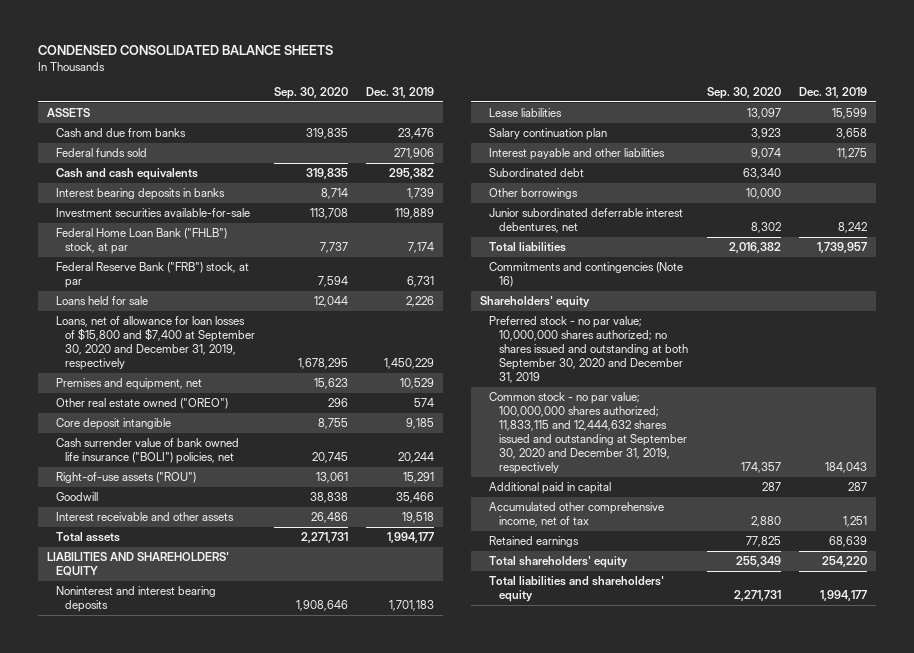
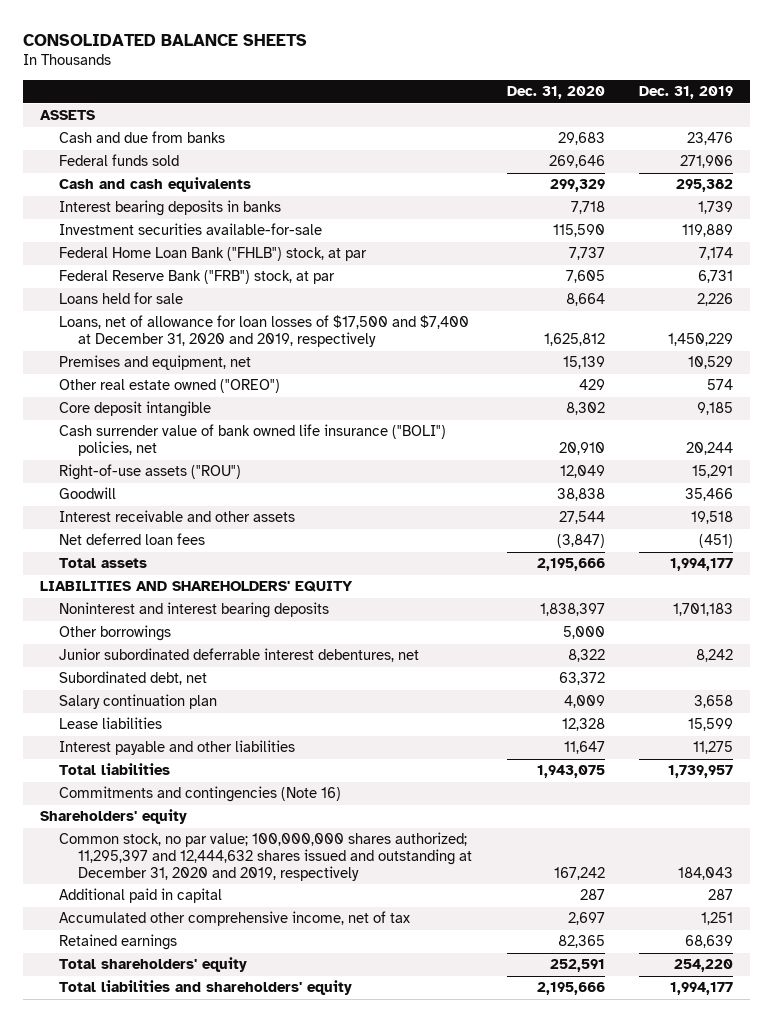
[37,45,333,56] CONDENSED CONSOLIDATED BALANCE SHEETS -> [23,33,308,46] CONSOLIDATED BALANCE SHEETS
[273,86,348,99] Sep. 30, 2020 -> none
none -> [506,86,605,100] Dec. 31, 2020
[56,315,256,371] Loans, net of allowance for loan losses of $15,800 and $7,400 at September 30, 2020 and December 31, 2019, respectively -> [59,315,470,348] Loans, net of allowance for loan losses of $17,500 and $7,400 at December 31, 2020 and 2019, respectively
none -> [59,533,206,546] Net deferred loan fees
[489,167,585,177] Subordinated debt -> none
none -> [59,671,208,686] Subordinated debt, net
[489,127,608,140] Salary continuation plan -> [59,694,218,710] Salary continuation plan
[489,107,563,117] Lease liabilities -> [59,717,163,730] Lease liabilities
[489,147,666,160] Interest payable and other liabilities -> [59,740,296,756] Interest payable and other liabilities
[489,315,688,384] Preferred stock - no par value; 10,000,000 shares authorized; no shares issued and outstanding at both September 30, 2020 and December 31, 2019 -> none
[489,391,687,475] Common stock - no par value; 100,000,000 shares authorized; 11,833,115 and 12,444,632 shares issued and outstanding at September 30, 2020 and December 31, 2019, respectively -> [59,832,473,881] Common stock, no par value; 100,000,000 shares authorized; 11,295,397 and 12,444,632 shares issued and outstanding at December 31, 2020 and 2019, respectively

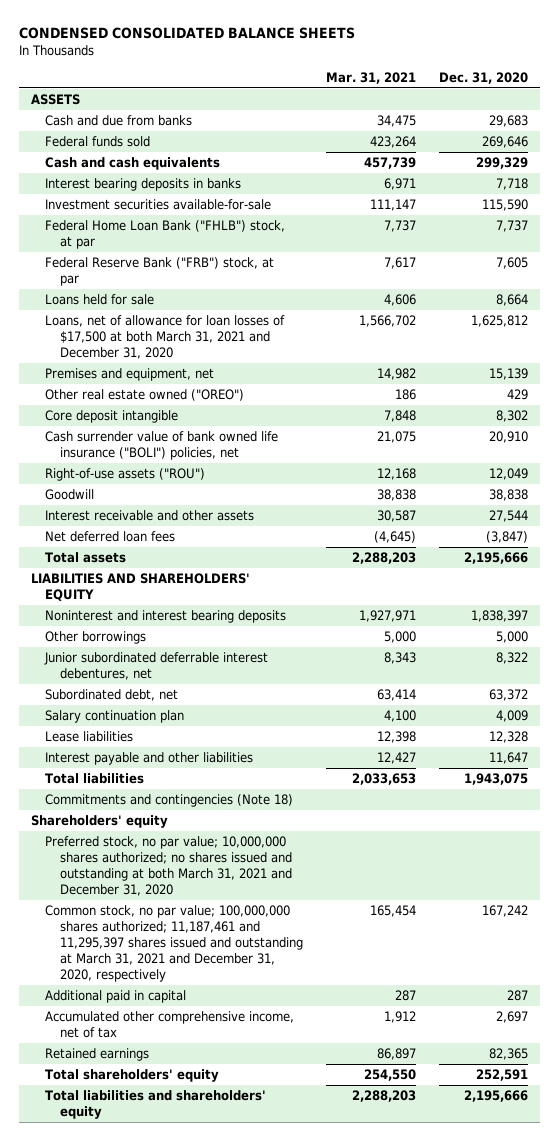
[23,33,308,46] CONSOLIDATED BALANCE SHEETS -> [18,26,355,39] CONDENSED CONSOLIDATED BALANCE SHEETS
[638,86,733,100] Dec. 31, 2019 -> none
none -> [325,71,416,84] Mar. 31, 2021
[59,315,470,348] Loans, net of allowance for loan losses of $17,500 and $7,400 at December 31, 2020 and 2019, respectively -> [45,314,286,359] Loans, net of allowance for loan losses of $17,500 at both March 31, 2021 and December 31, 2020
[59,786,342,803] Commitments and contingencies (Note 16) -> [45,793,294,807] Commitments and contingencies (Note 18)
none -> [45,835,292,896] Preferred stock, no par value; 10,000,000 shares authorized; no shares issued and outstanding at both March 31, 2021 and December 31, 2020
[59,832,473,881] Common stock, no par value; 100,000,000 shares authorized; 11,295,397 and 12,444,632 shares issued and outstanding at December 31, 2020 and 2019, respectively -> [45,904,303,982] Common stock, no par value; 100,000,000 shares authorized; 11,187,461 and 11,295,397 shares issued and outstanding at March 31, 2021 and December 31, 2020, respectively

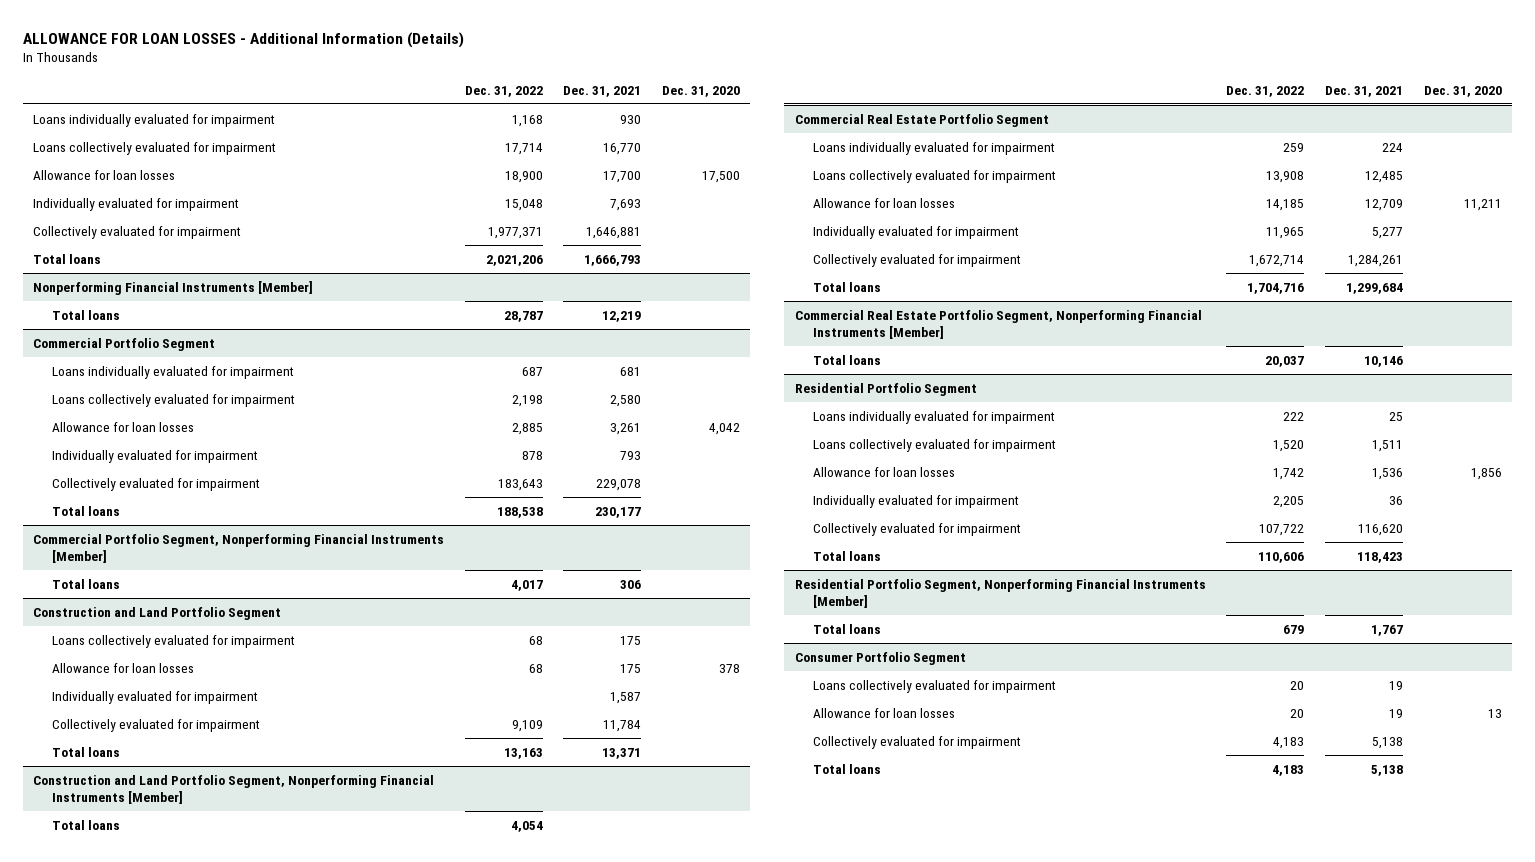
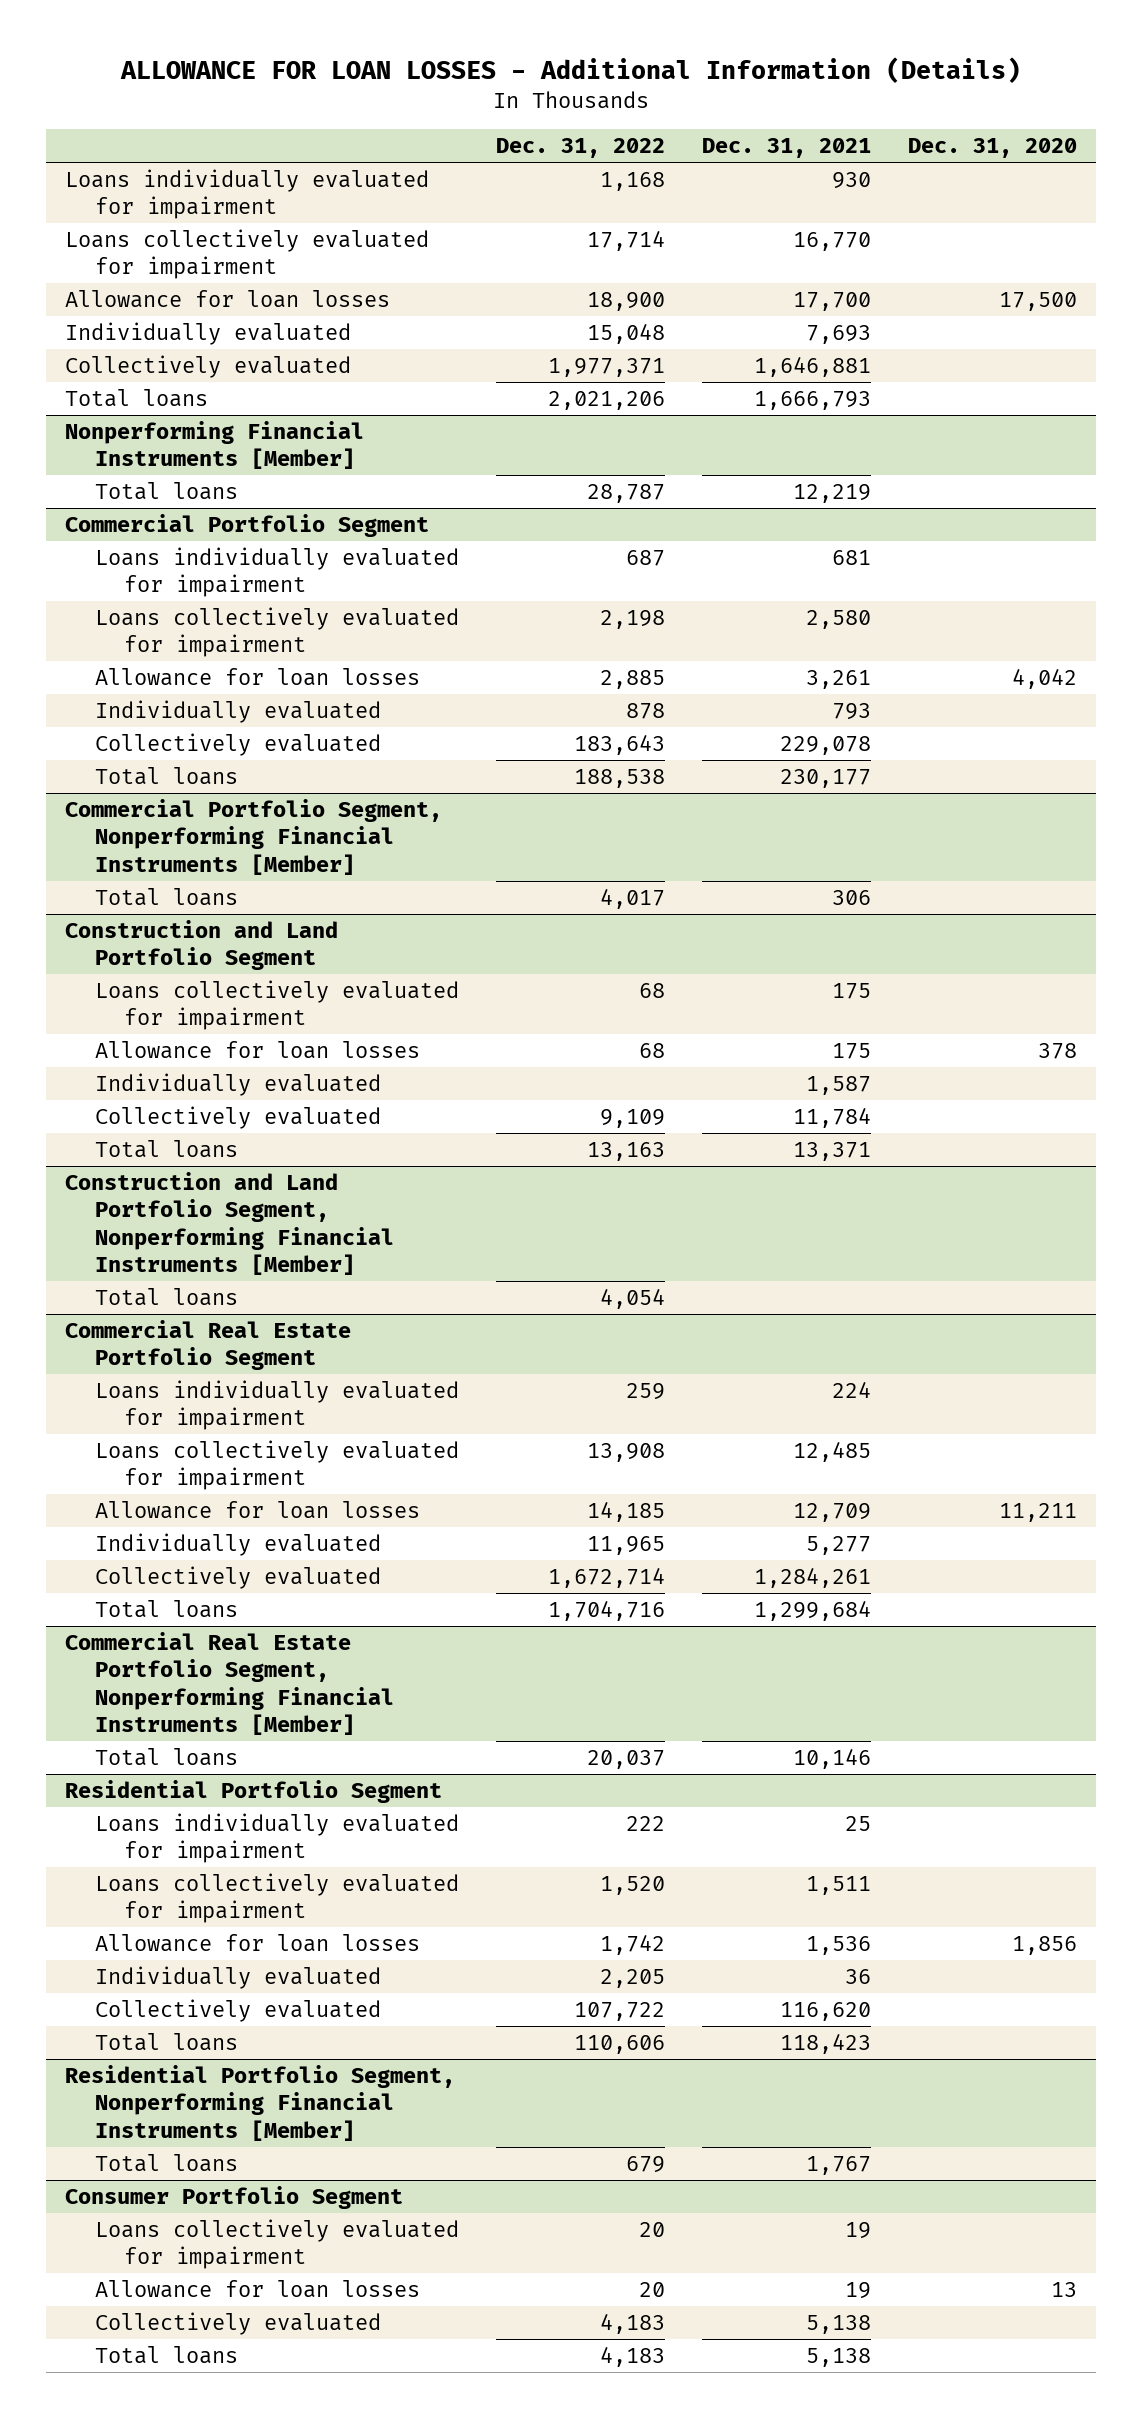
[33,197,240,211] Individually evaluated for impairment -> [64,321,351,345] Individually evaluated
[33,225,242,239] Collectively evaluated for impairment -> [64,354,351,378] Collectively evaluated
[51,449,258,463] Individually evaluated for impairment -> [94,699,381,723] Individually evaluated
[51,477,260,491] Collectively evaluated for impairment -> [94,732,381,756] Collectively evaluated
[51,690,258,704] Individually evaluated for impairment -> [94,1072,381,1096] Individually evaluated
[51,718,260,732] Collectively evaluated for impairment -> [94,1105,381,1129] Collectively evaluated
[813,225,1020,239] Individually evaluated for impairment -> [94,1532,381,1556] Individually evaluated
[813,253,1022,267] Collectively evaluated for impairment -> [94,1565,381,1589] Collectively evaluated
[813,494,1020,508] Individually evaluated for impairment -> [94,1965,381,1989] Individually evaluated
[813,522,1022,536] Collectively evaluated for impairment -> [94,1998,381,2022] Collectively evaluated
[813,735,1022,749] Collectively evaluated for impairment -> [94,2311,381,2335] Collectively evaluated

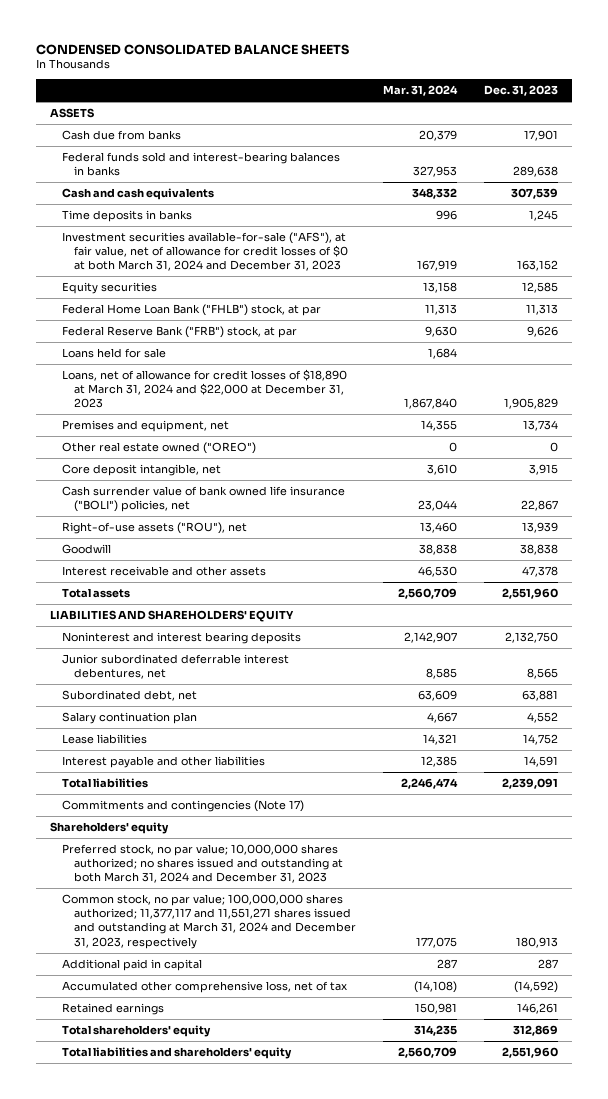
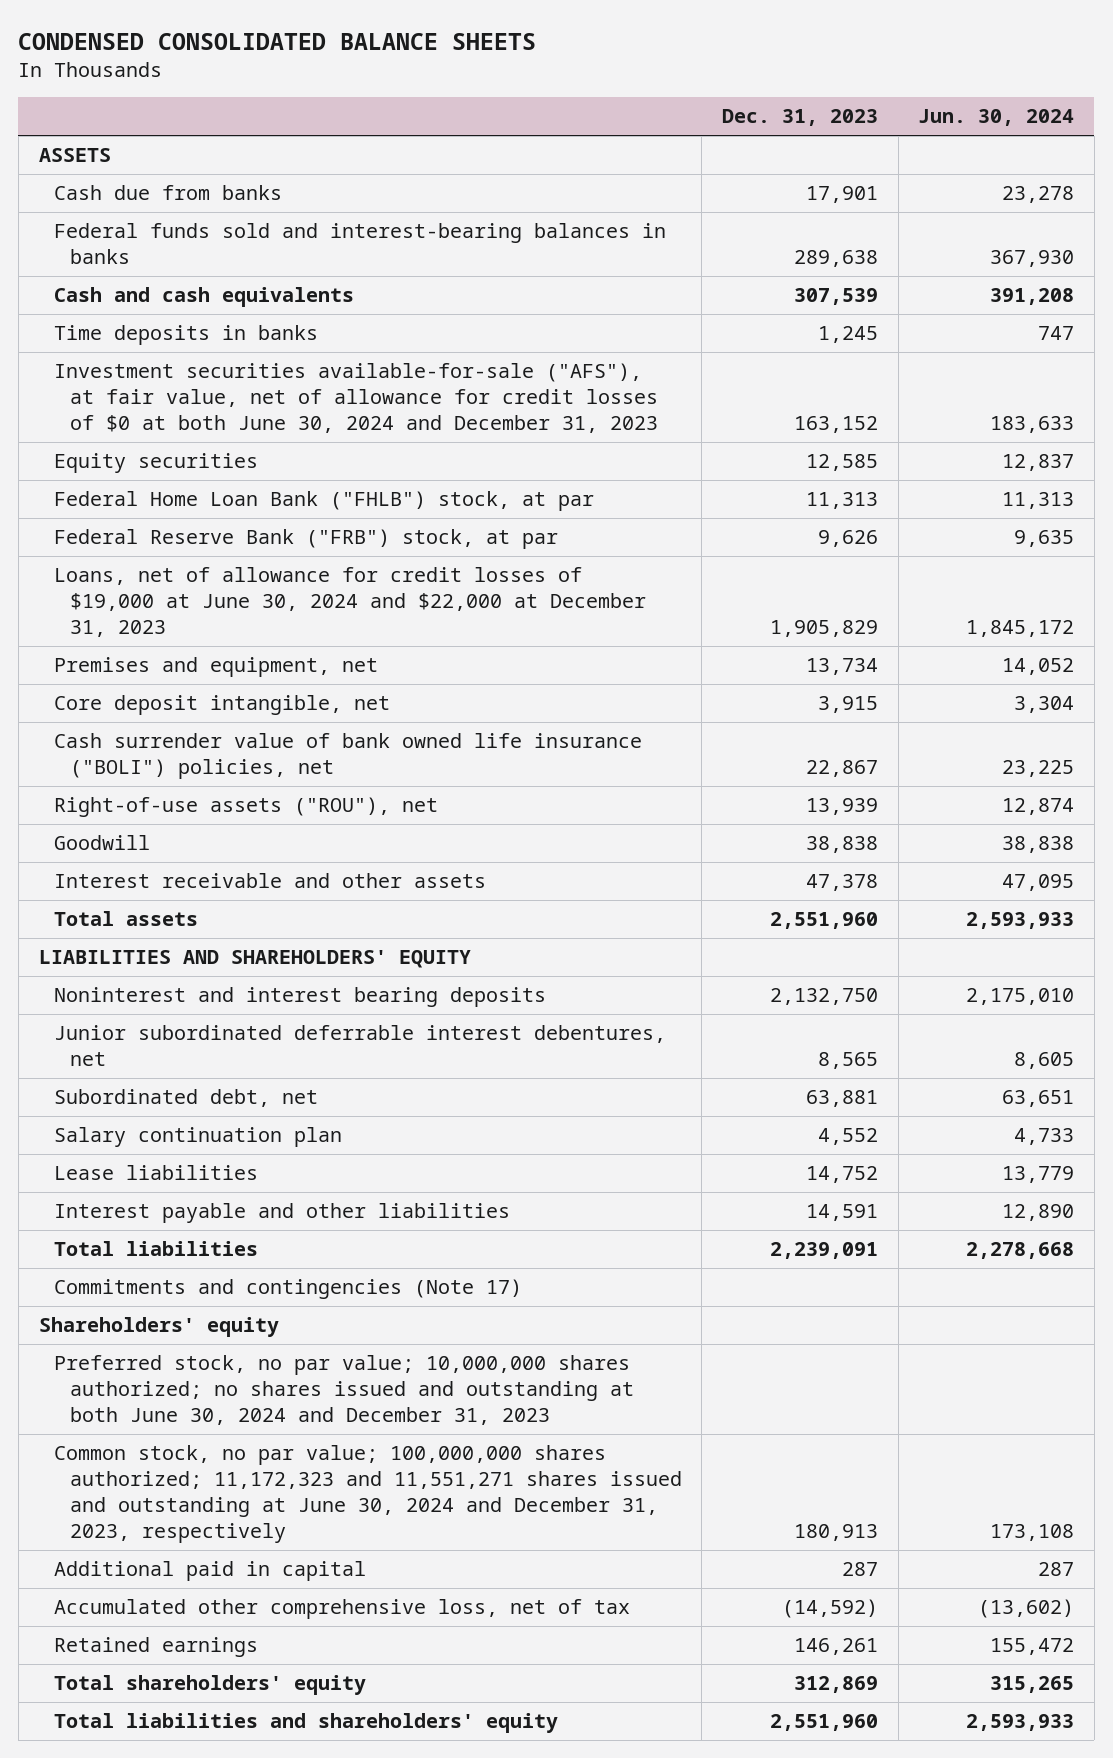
[383,85,459,97] Mar. 31, 2024 -> none
none -> [918,109,1075,127] Jun. 30, 2024
[61,232,348,272] Investment securities available-for-sale ("AFS"), at fair value, net of allowance for credit losses of $0 at both March 31, 2024 and December 31, 2023 -> [54,363,658,434] Investment securities available-for-sale ("AFS"), at fair value, net of allowance for credit losses of $0 at both June 30, 2024 and December 31, 2023
[61,348,166,359] Loans held for sale -> none
[61,369,347,409] Loans, net of allowance for credit losses of $18,890 at March 31, 2024 and $22,000 at December 31, 2023 -> [54,567,646,638] Loans, net of allowance for credit losses of $19,000 at June 30, 2024 and $22,000 at December 31, 2023
[61,442,256,455] Other real estate owned ("OREO") -> none
[61,844,343,884] Preferred stock, no par value; 10,000,000 shares authorized; no shares issued and outstanding at both March 31, 2024 and December 31, 2023 -> [54,1355,634,1426] Preferred stock, no par value; 10,000,000 shares authorized; no shares issued and outstanding at both June 30, 2024 and December 31, 2023
[61,894,356,949] Common stock, no par value; 100,000,000 shares authorized; 11,377,117 and 11,551,271 shares issued and outstanding at March 31, 2024 and December 31, 2023, respectively -> [54,1445,682,1544] Common stock, no par value; 100,000,000 shares authorized; 11,172,323 and 11,551,271 shares issued and outstanding at June 30, 2024 and December 31, 2023, respectively

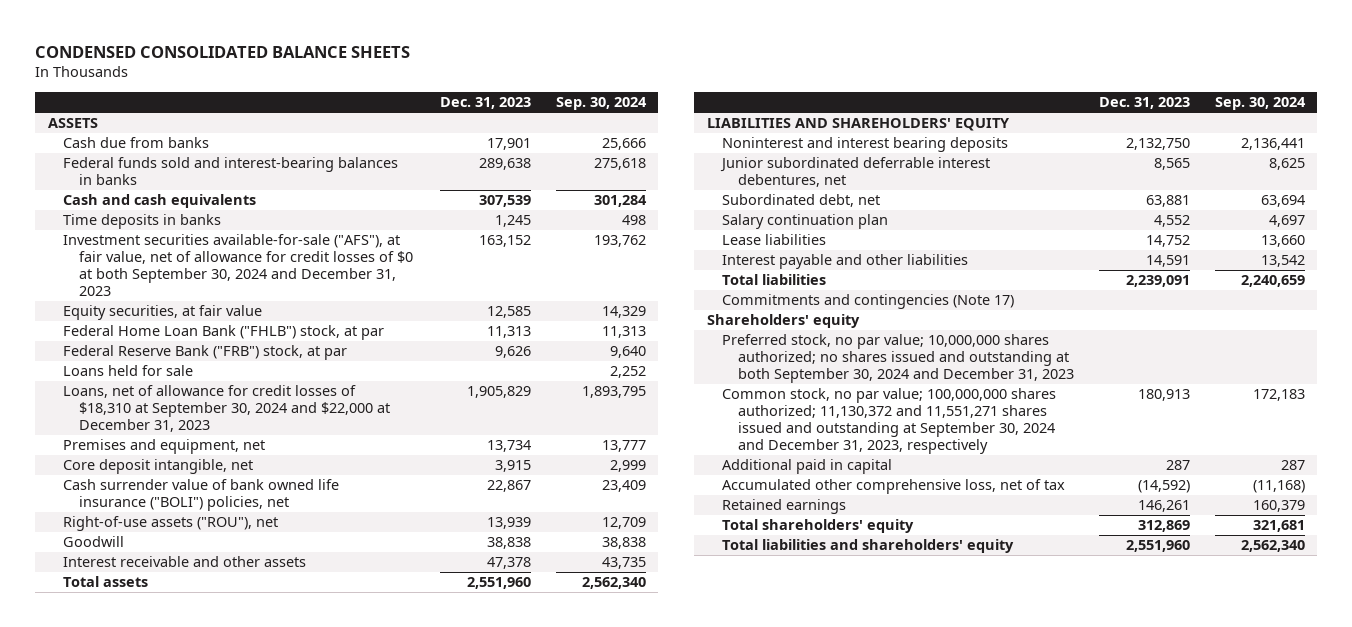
[918,109,1075,127] Jun. 30, 2024 -> none
none -> [555,97,647,111] Sep. 30, 2024
[54,363,658,434] Investment securities available-for-sale ("AFS"), at fair value, net of allowance for credit losses of $0 at both June 30, 2024 and December 31, 2023 -> [63,234,413,297] Investment securities available-for-sale ("AFS"), at fair value, net of allowance for credit losses of $0 at both September 30, 2024 and December 31, 2023
[54,453,259,474] Equity securities -> [63,305,263,321] Equity securities, at fair value
none -> [63,365,194,377] Loans held for sale
[54,567,646,638] Loans, net of allowance for credit losses of $19,000 at June 30, 2024 and $22,000 at December 31, 2023 -> [63,385,390,433] Loans, net of allowance for credit losses of $18,310 at September 30, 2024 and $22,000 at December 31, 2023
[54,1355,634,1426] Preferred stock, no par value; 10,000,000 shares authorized; no shares issued and outstanding at both June 30, 2024 and December 31, 2023 -> [722,334,1074,384] Preferred stock, no par value; 10,000,000 shares authorized; no shares issued and outstanding at both September 30, 2024 and December 31, 2023
[54,1445,682,1544] Common stock, no par value; 100,000,000 shares authorized; 11,172,323 and 11,551,271 shares issued and outstanding at June 30, 2024 and December 31, 2023, respectively -> [722,388,1057,455] Common stock, no par value; 100,000,000 shares authorized; 11,130,372 and 11,551,271 shares issued and outstanding at September 30, 2024 and December 31, 2023, respectively

